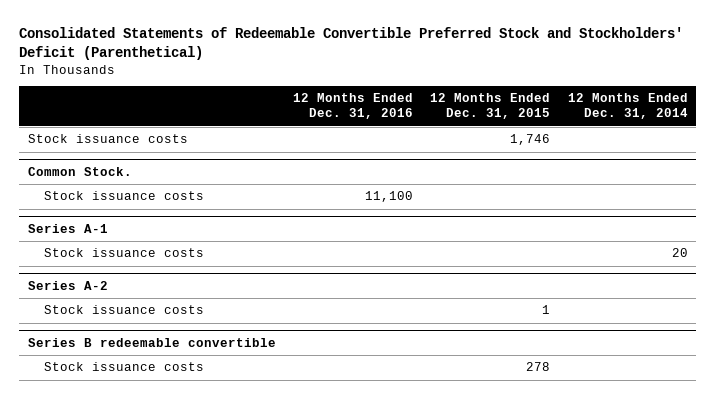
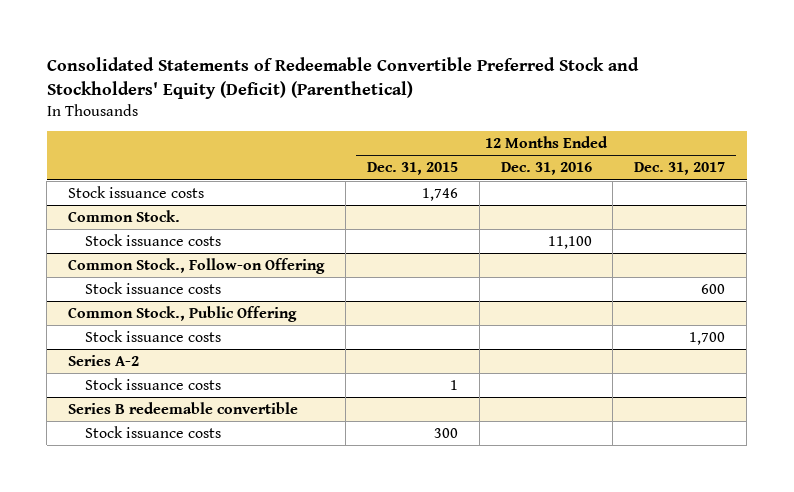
[19,27,684,61] Consolidated Statements of Redeemable Convertible Preferred Stock and Stockholders' Deficit (Parenthetical) -> [46,56,639,99] Consolidated Statements of Redeemable Convertible Preferred Stock and Stockholders' Equity (Deficit) (Parenthetical)
[567,93,688,120] 12 Months Ended Dec. 31, 2014 -> none
none -> [634,162,726,176] Dec. 31, 2017
[27,223,108,233] Series A-1 -> none
[44,248,205,258] Stock issuance costs -> none
none -> [68,257,326,274] Common Stock., Follow-on Offering
none -> [84,281,221,294] Stock issuance costs
none -> [68,305,298,322] Common Stock., Public Offering
none -> [84,329,221,342] Stock issuance costs
[526,362,551,372] 278 -> [433,427,458,438] 300

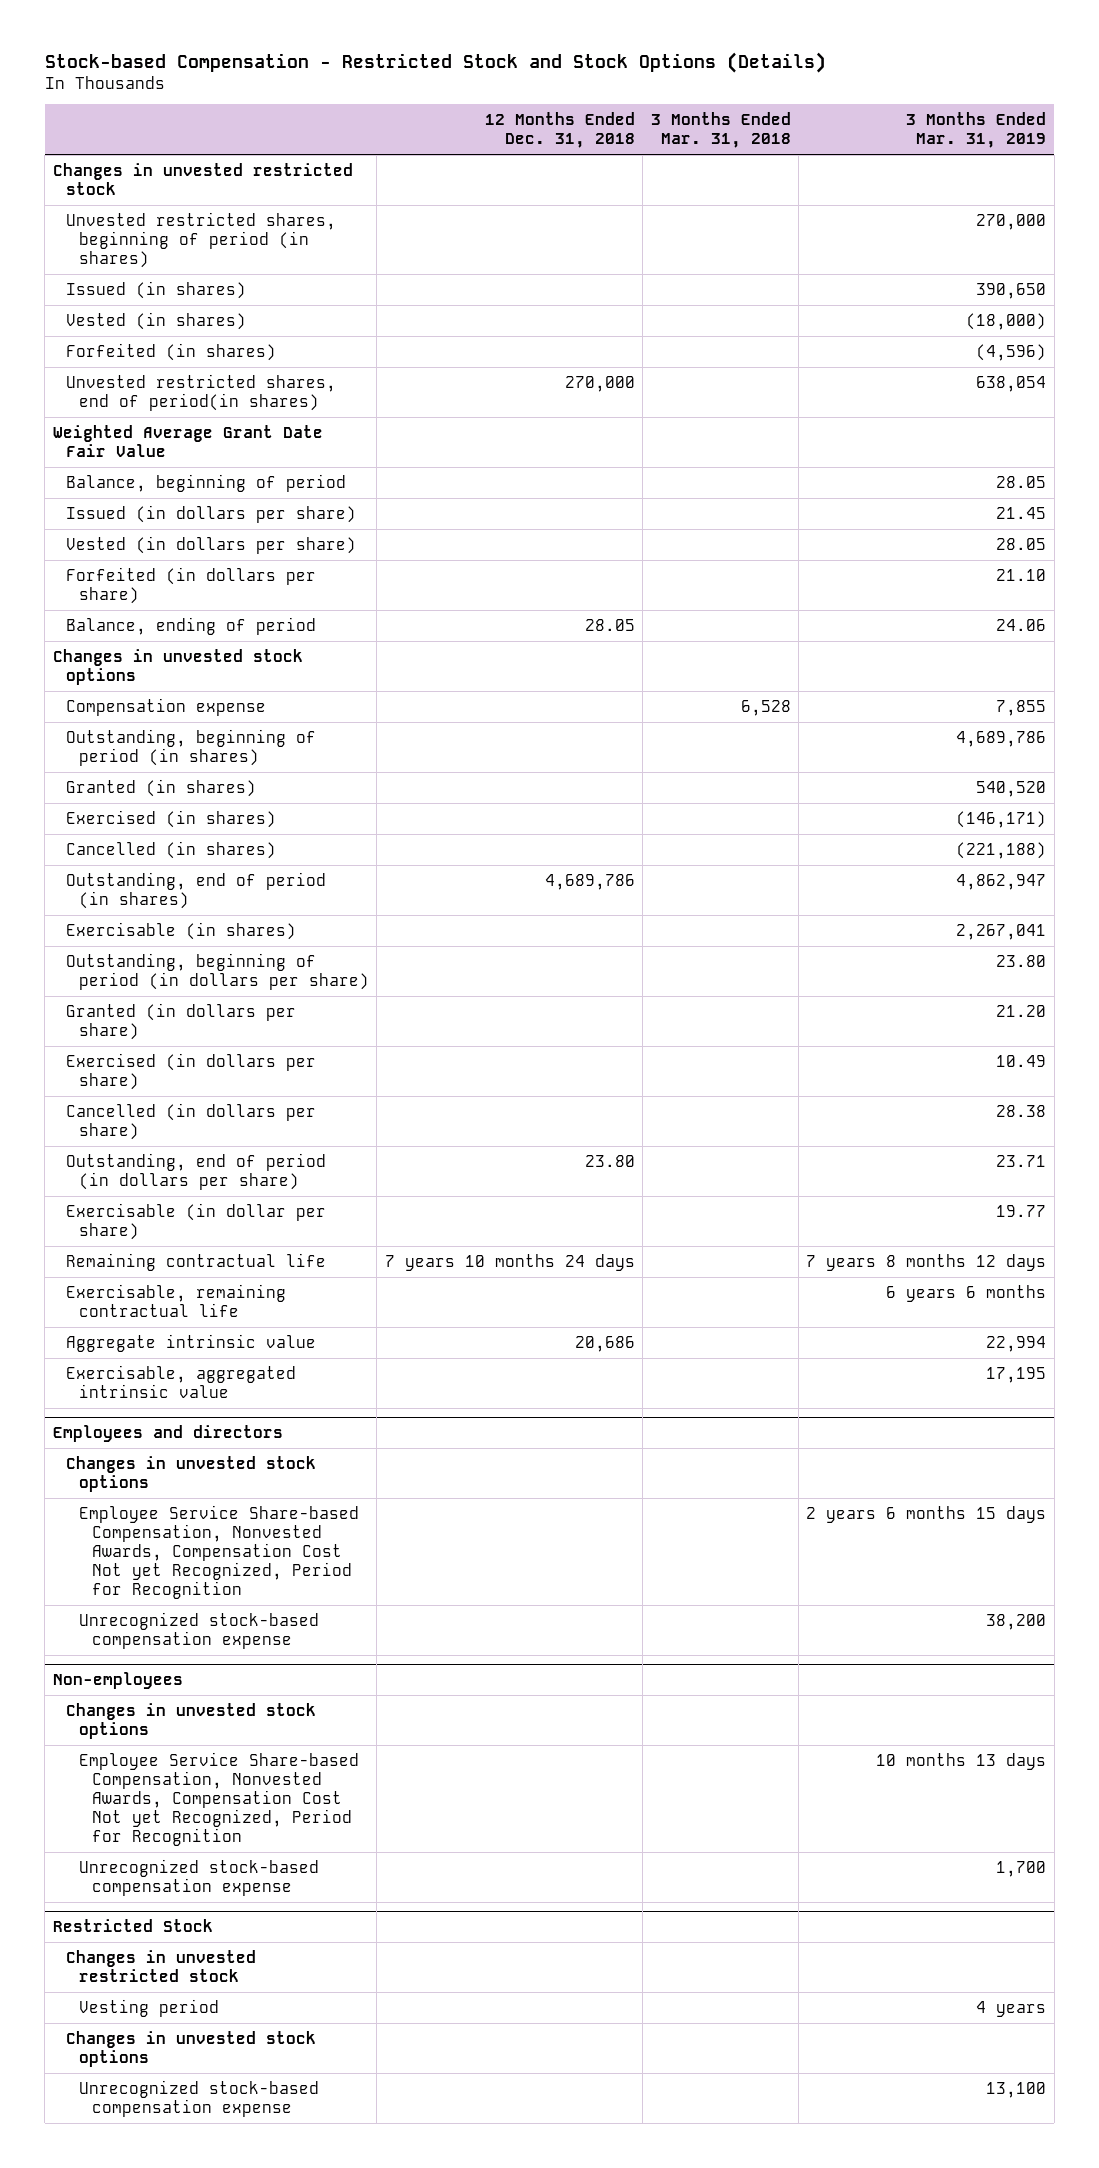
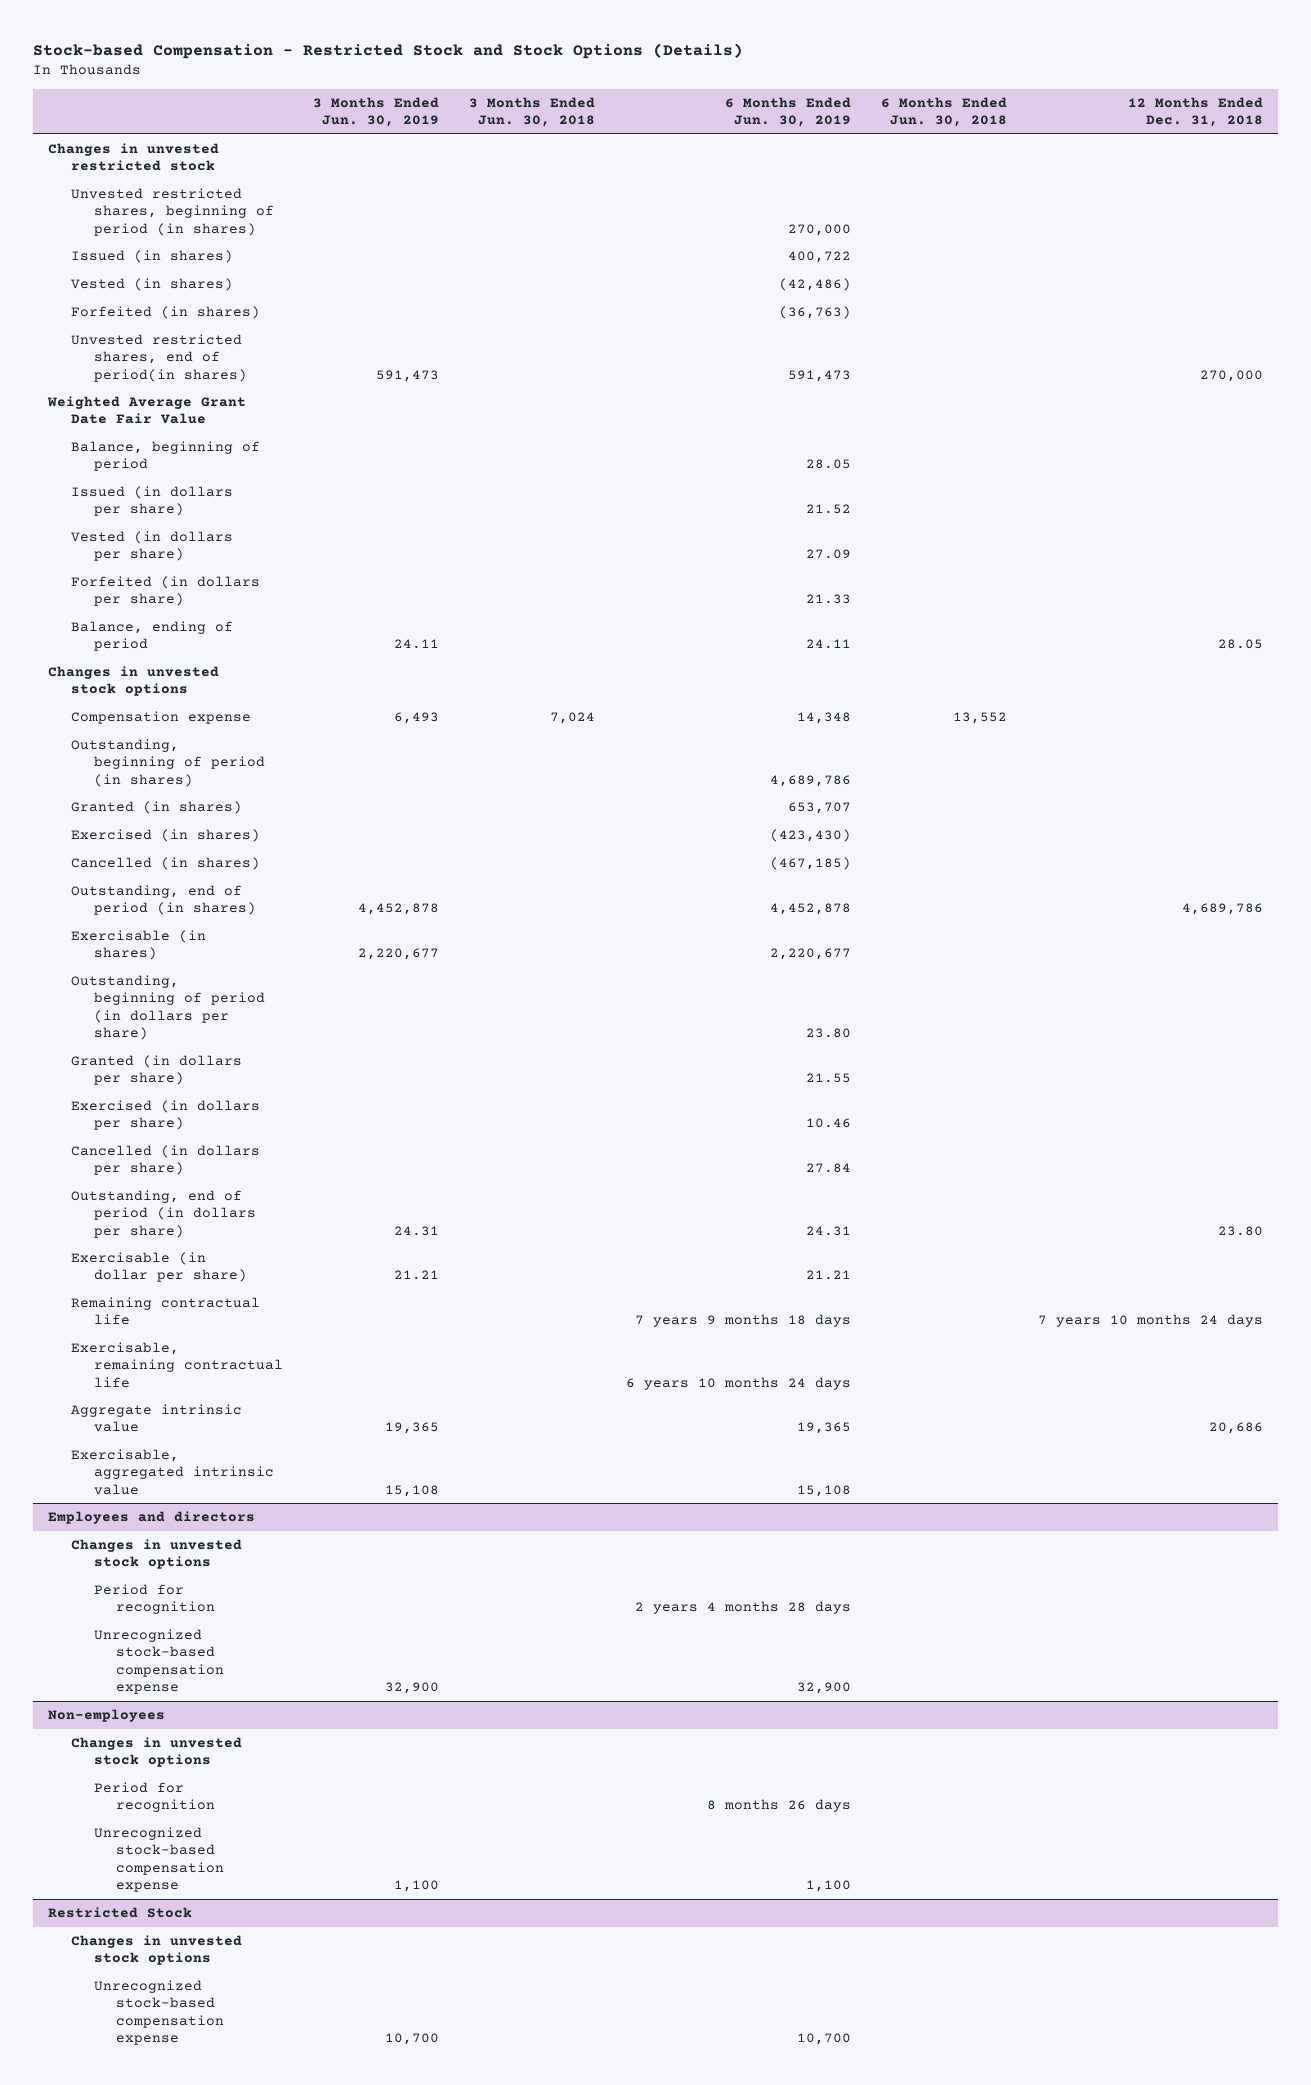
[650,112,791,149] 3 Months Ended Mar. 31, 2018 -> none
[906,112,1047,149] 3 Months Ended Mar. 31, 2019 -> none
none -> [312,96,439,128] 3 Months Ended Jun. 30, 2019
none -> [469,96,596,128] 3 Months Ended Jun. 30, 2018
none -> [724,96,851,128] 6 Months Ended Jun. 30, 2019
none -> [881,96,1008,128] 6 Months Ended Jun. 30, 2018
[78,1504,359,1599] Employee Service Share-based Compensation, Nonvested Awards, Compensation Cost Not yet Recognized, Period for Recognition -> [93,1584,216,1615] Period for recognition
[78,1751,359,1846] Employee Service Share-based Compensation, Nonvested Awards, Compensation Cost Not yet Recognized, Period for Recognition -> [93,1782,216,1813] Period for recognition
[65,1949,256,1982] Changes in unvested restricted stock -> none
[78,1998,219,2017] Vesting period -> none

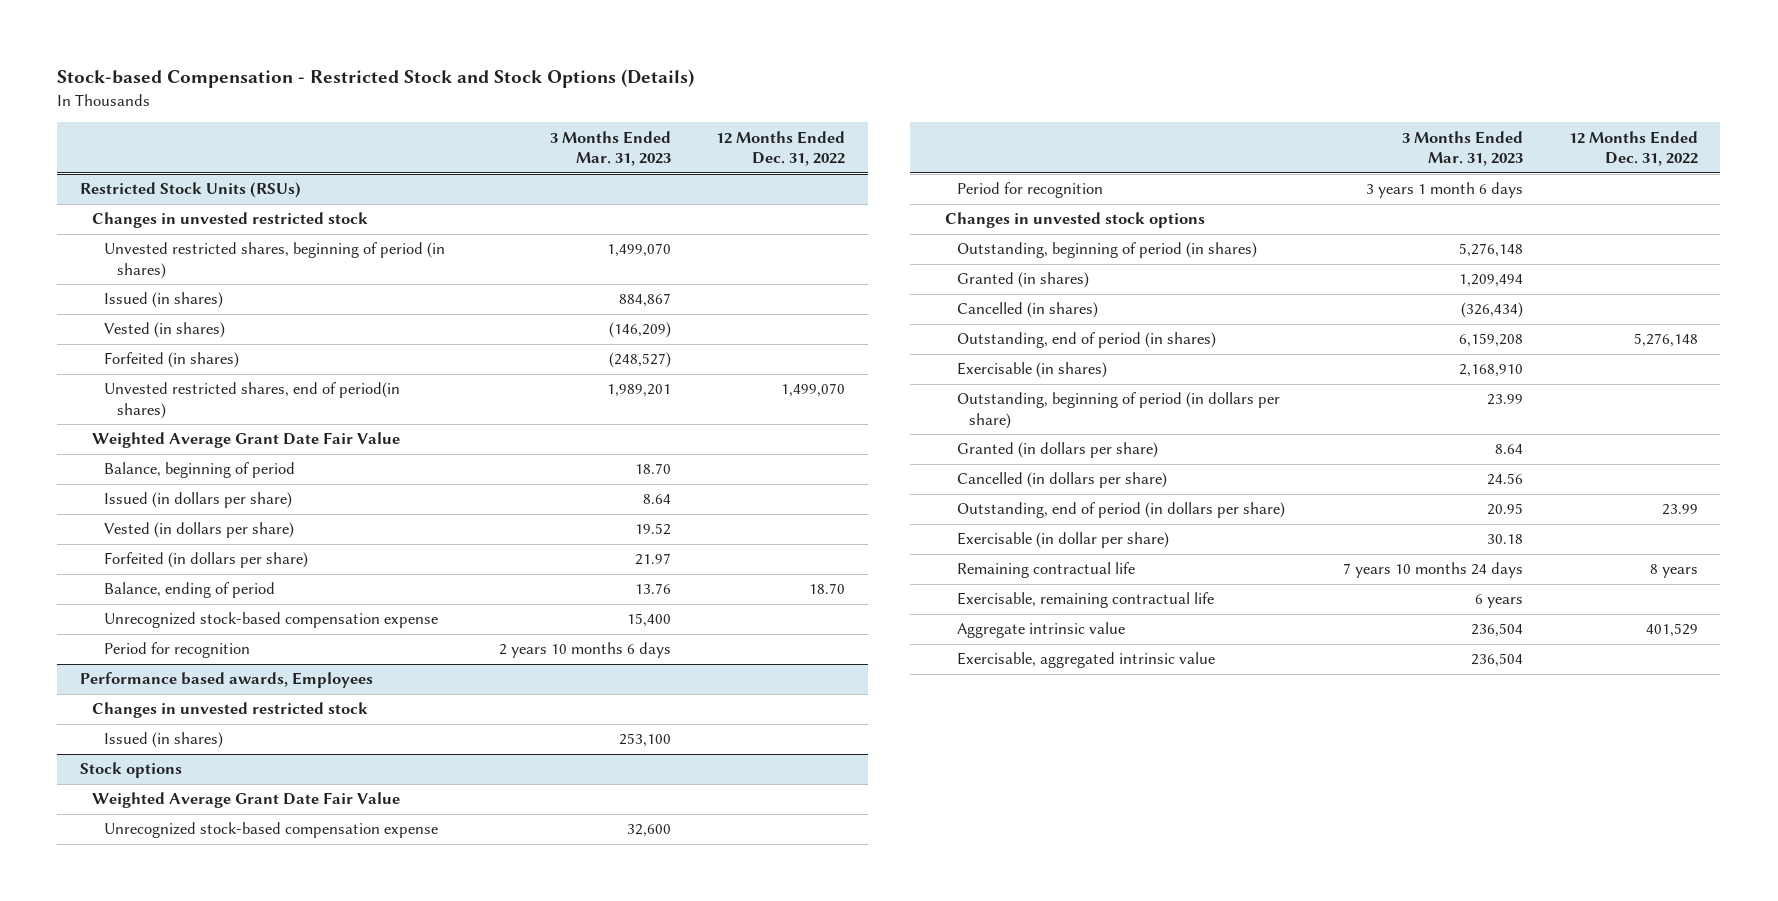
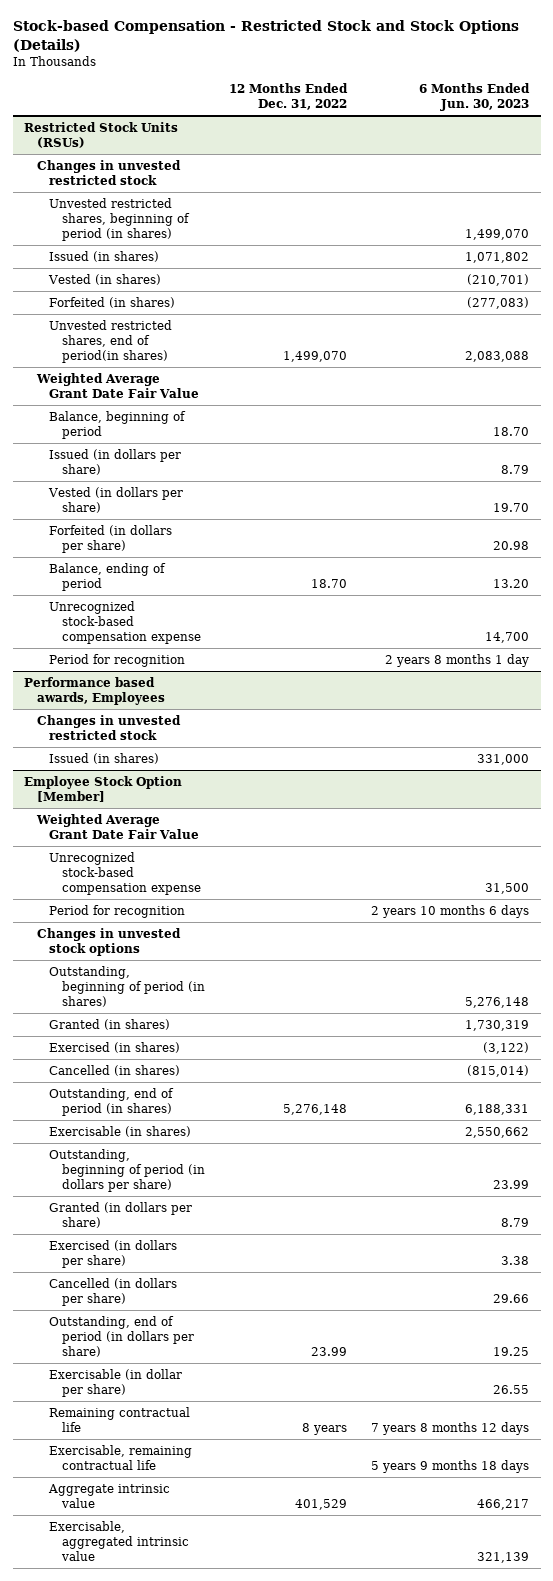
[549,130,671,167] 3 Months Ended Mar. 31, 2023 -> none
none -> [418,83,530,112] 6 Months Ended Jun. 30, 2023
[80,762,183,779] Stock options -> [24,775,183,802] Employee Stock Option [Member]
none -> [49,1041,181,1053] Exercised (in shares)
none -> [49,1239,178,1268] Exercised (in dollars per share)

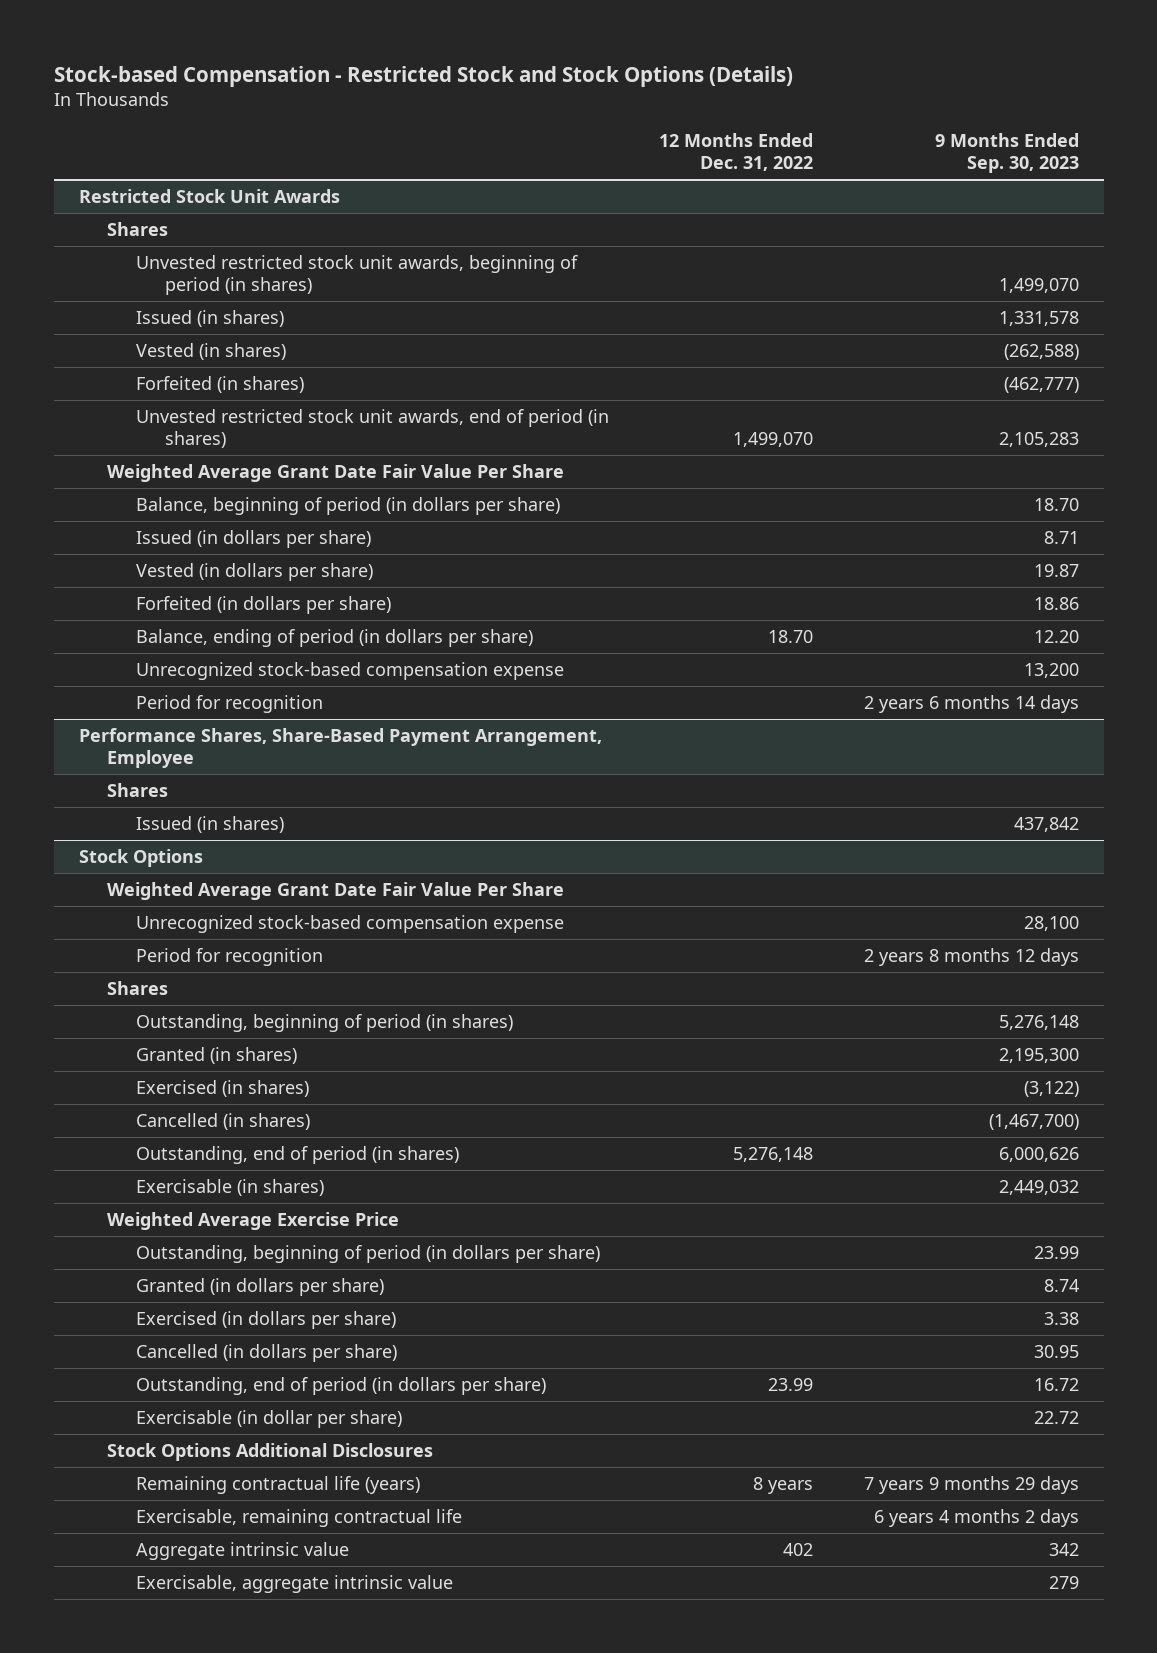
[418,83,530,112] 6 Months Ended Jun. 30, 2023 -> none
none -> [934,132,1079,174] 9 Months Ended Sep. 30, 2023
[24,121,179,148] Restricted Stock Units (RSUs) -> [78,188,340,203] Restricted Stock Unit Awards
[36,159,181,185] Changes in unvested restricted stock -> [107,221,169,236] Shares
[49,197,191,241] Unvested restricted shares, beginning of period (in shares) -> [136,254,579,296] Unvested restricted stock unit awards, beginning of period (in shares)
[49,319,173,363] Unvested restricted shares, end of period(in shares) -> [136,408,610,449] Unvested restricted stock unit awards, end of period (in shares)
[35,372,200,398] Weighted Average Grant Date Fair Value -> [107,463,565,482] Weighted Average Grant Date Fair Value Per Share
[49,410,187,439] Balance, beginning of period -> [136,496,561,515] Balance, beginning of period (in dollars per share)
[49,562,167,591] Balance, ending of period -> [136,628,534,647] Balance, ending of period (in dollars per share)
[24,676,165,705] Performance based awards, Employees -> none
[36,714,181,740] Changes in unvested restricted stock -> none
[49,752,160,764] Issued (in shares) -> none
none -> [78,727,602,769] Performance Shares, Share-Based Payment Arrangement, Employee
none -> [107,782,169,797] Shares
none -> [136,815,285,833] Issued (in shares)
[24,775,183,802] Employee Stock Option [Member] -> [78,848,203,867] Stock Options
[35,813,200,839] Weighted Average Grant Date Fair Value -> [107,881,565,900] Weighted Average Grant Date Fair Value Per Share
[36,927,181,956] Changes in unvested stock options -> [107,980,169,995] Shares
none -> [107,1211,400,1230] Weighted Average Exercise Price
none -> [107,1442,434,1461] Stock Options Additional Disclosures
[49,1406,191,1432] Remaining contractual life -> [136,1475,421,1494] Remaining contractual life (years)
[294,1498,347,1510] 401,529 -> [783,1542,814,1556] 402
[49,1520,190,1561] Exercisable, aggregated intrinsic value -> [136,1574,454,1593] Exercisable, aggregate intrinsic value

